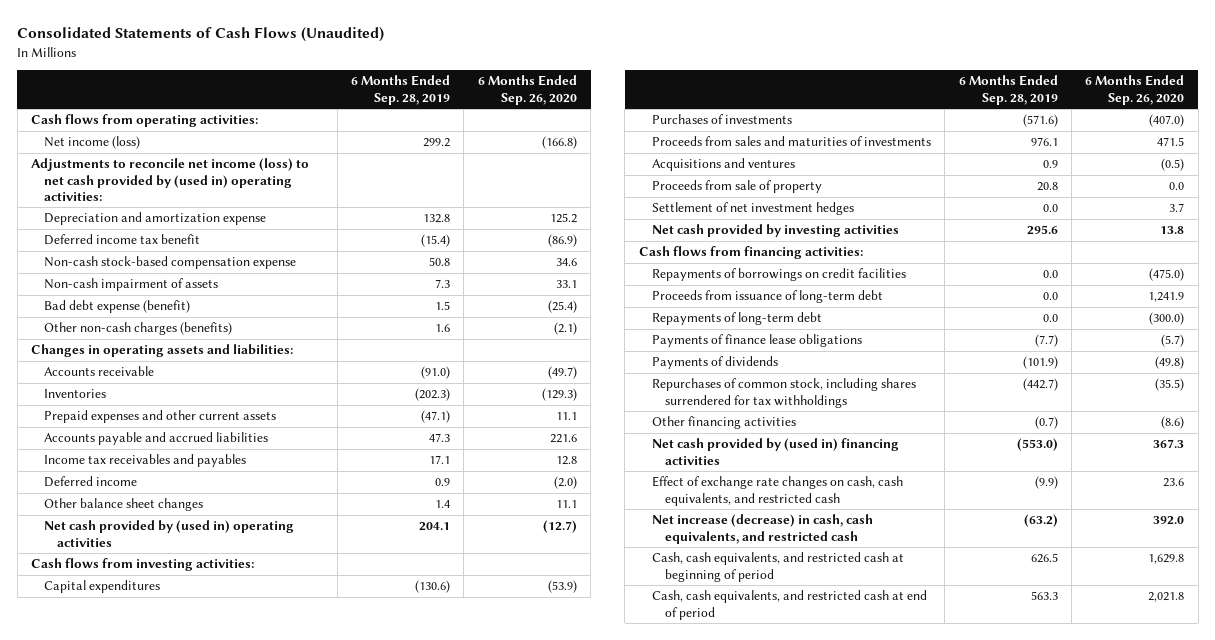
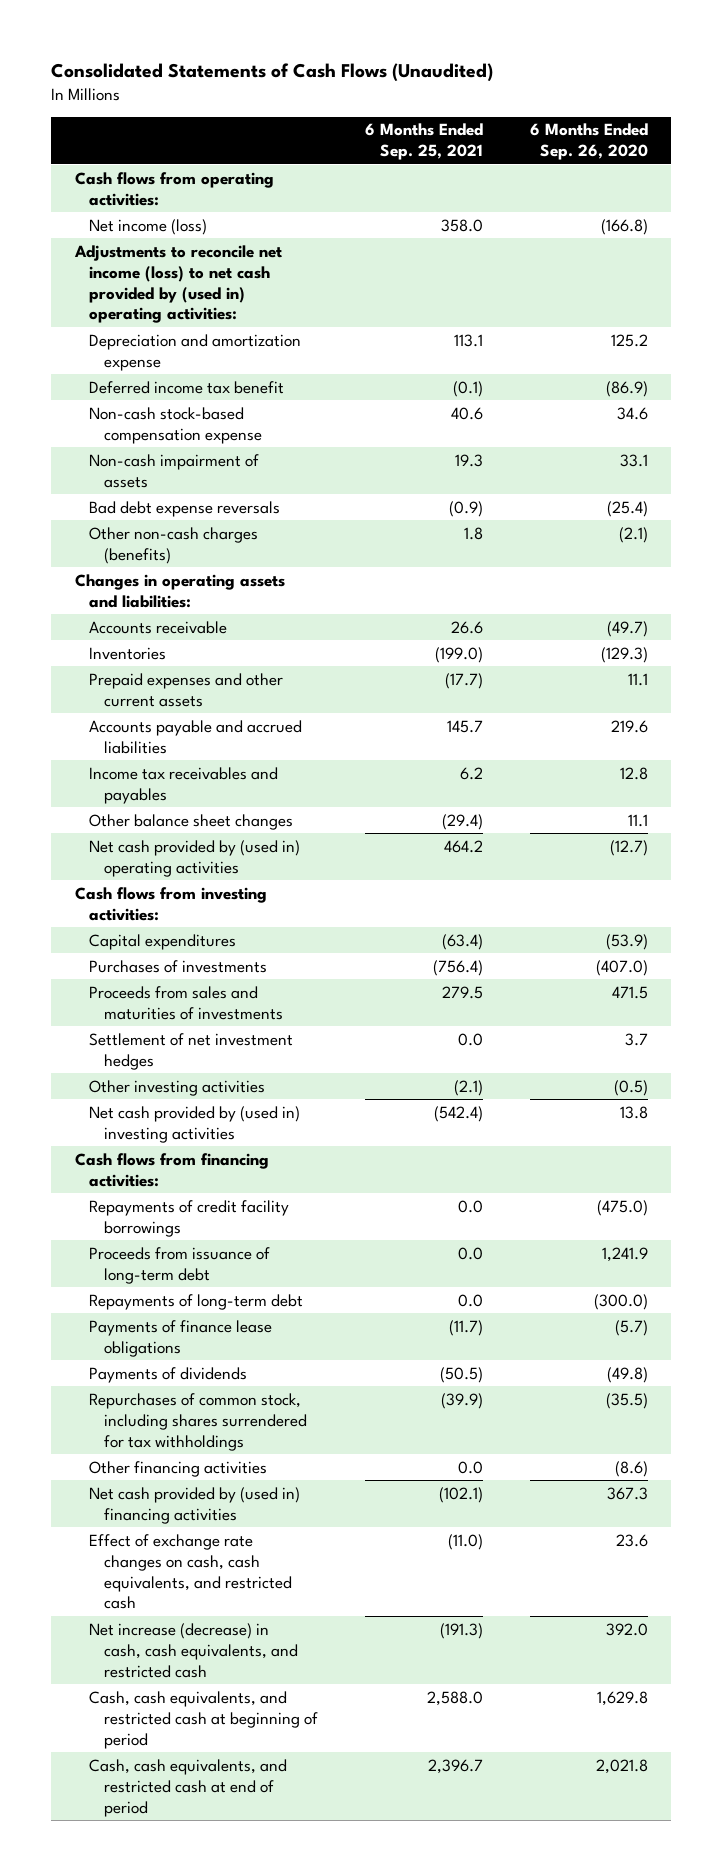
[350,75,450,105] 6 Months Ended Sep. 28, 2019 -> none
none -> [364,123,483,161] 6 Months Ended Sep. 25, 2021
[44,300,191,314] Bad debt expense (benefit) -> [89,500,281,517] Bad debt expense reversals
[549,434,577,444] 221.6 -> [610,719,648,733] 219.6
[44,476,138,488] Deferred income -> none
[651,158,795,172] Acquisitions and ventures -> none
[651,180,822,194] Proceeds from sale of property -> none
none -> [89,1079,266,1096] Other investing activities
[651,224,899,238] Net cash provided by investing activities -> [89,1105,301,1143] Net cash provided by (used in) investing activities
[651,268,906,282] Repayments of borrowings on credit facilities -> [89,1199,290,1237] Repayments of credit facility borrowings

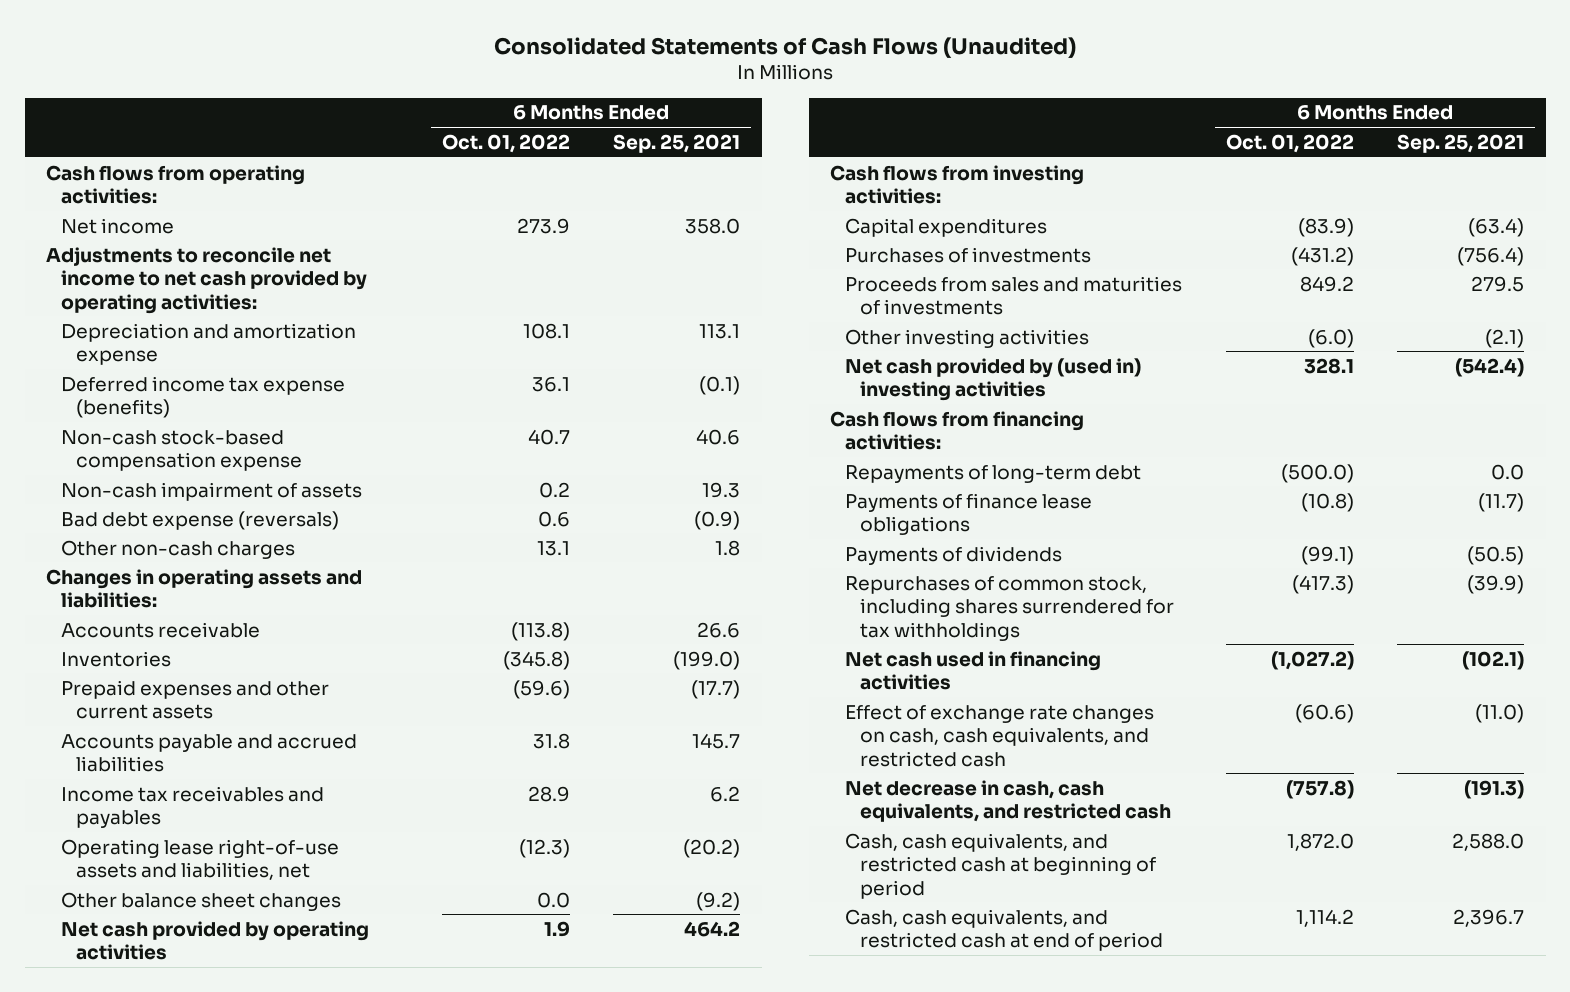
[529,123,648,161] 6 Months Ended Sep. 26, 2020 -> none
none -> [441,133,570,153] Oct. 01, 2022
[89,218,208,235] Net income (loss) -> [61,217,175,234] Net income
[73,244,282,324] Adjustments to reconcile net income (loss) to net cash provided by (used in) operating activities: -> [46,246,368,314] Adjustments to reconcile net income to net cash provided by operating activities:
[89,380,285,394] Deferred income tax benefit -> [61,375,346,419] Deferred income tax expense (benefits)
[89,500,281,517] Bad debt expense reversals -> [61,510,340,530] Bad debt expense (reversals)
[89,526,259,564] Other non-cash charges (benefits) -> [61,539,296,559] Other non-cash charges
none -> [61,838,340,881] Operating lease right-of-use assets and liabilities, net
[441,813,483,830] (29.4) -> [695,891,740,911] (9.2)
[89,839,301,877] Net cash provided by (used in) operating activities -> [61,920,370,961] Net cash provided by operating activities
[89,1032,294,1070] Settlement of net investment hedges -> none
[89,1199,290,1237] Repayments of credit facility borrowings -> none
[89,1246,271,1284] Proceeds from issuance of long-term debt -> none
[89,1460,268,1477] Other financing activities -> none
[89,1486,301,1524] Net cash provided by (used in) financing activities -> [845,650,1102,691] Net cash used in financing activities
[89,1622,298,1678] Net increase (decrease) in cash, cash equivalents, and restricted cash -> [845,779,1172,823] Net decrease in cash, cash equivalents, and restricted cash

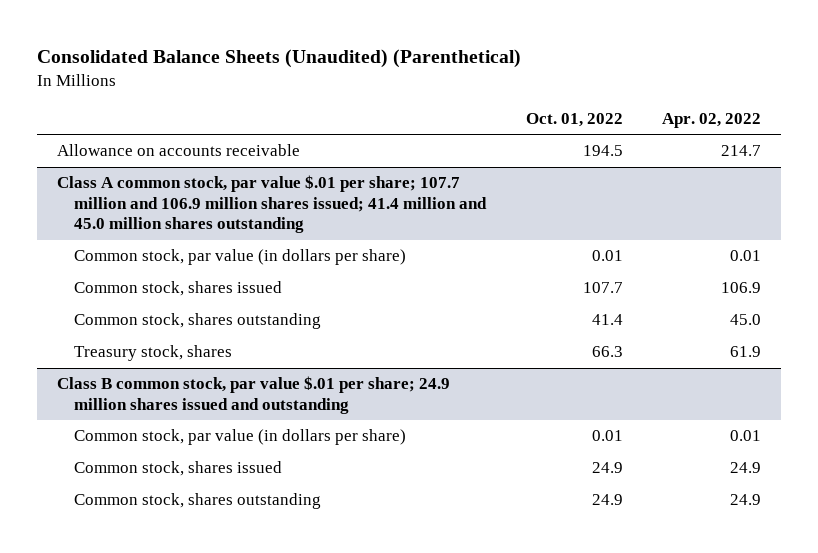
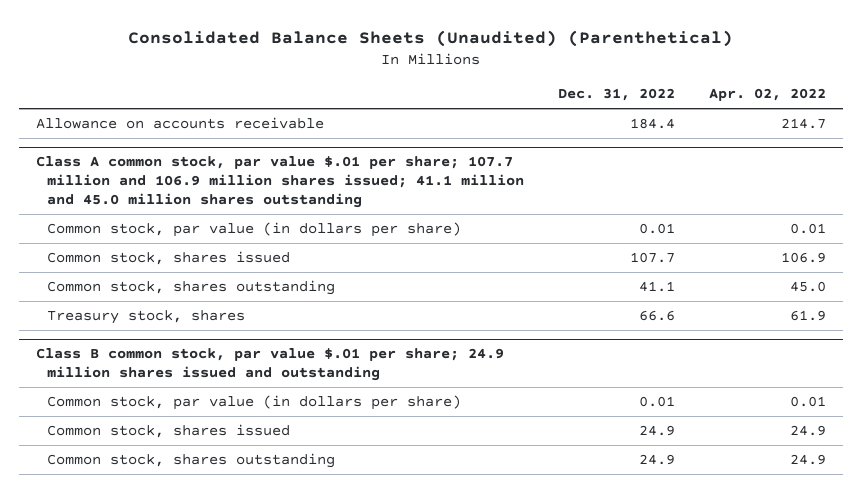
[525,113,623,128] Oct. 01, 2022 -> none
none -> [558,88,676,102] Dec. 31, 2022
[56,175,487,234] Class A common stock, par value $.01 per share; 107.7 million and 106.9 million shares issued; 41.4 million and 45.0 million shares outstanding -> [36,156,525,208] Class A common stock, par value $.01 per share; 107.7 million and 106.9 million shares issued; 41.1 million and 45.0 million shares outstanding

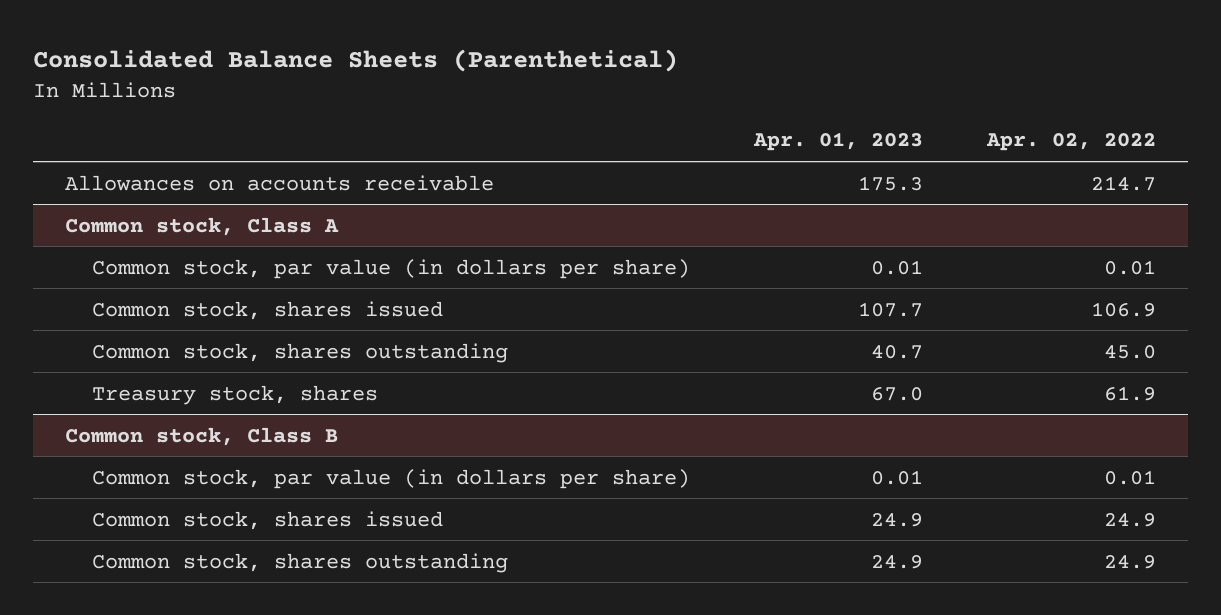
[128,30,734,48] Consolidated Balance Sheets (Unaudited) (Parenthetical) -> [32,48,678,72] Consolidated Balance Sheets (Parenthetical)
[558,88,676,102] Dec. 31, 2022 -> none
none -> [752,132,923,152] Apr. 01, 2023
[36,117,325,130] Allowance on accounts receivable -> [64,174,494,191] Allowances on accounts receivable
[36,156,525,208] Class A common stock, par value $.01 per share; 107.7 million and 106.9 million shares issued; 41.1 million and 45.0 million shares outstanding -> [64,216,339,236] Common stock, Class A
[36,348,505,381] Class B common stock, par value $.01 per share; 24.9 million shares issued and outstanding -> [64,426,338,446] Common stock, Class B

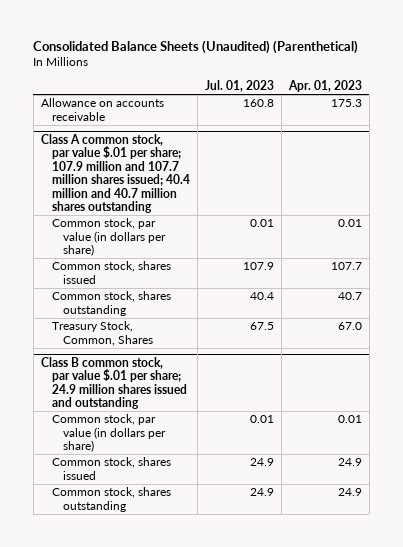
[32,48,678,72] Consolidated Balance Sheets (Parenthetical) -> [33,39,359,54] Consolidated Balance Sheets (Unaudited) (Parenthetical)
[985,133,1156,152] Apr. 02, 2022 -> none
none -> [204,79,274,92] Jul. 01, 2023
[64,174,494,191] Allowances on accounts receivable -> [40,98,164,121] Allowance on accounts receivable
[64,216,339,236] Common stock, Class A -> [40,134,190,214] Class A common stock, par value $.01 per share; 107.9 million and 107.7 million shares issued; 40.4 million and 40.7 million shares outstanding
[91,384,378,405] Treasury stock, shares -> [51,321,153,346] Treasury Stock, Common, Shares
[64,426,338,446] Common stock, Class B -> [40,357,187,410] Class B common stock, par value $.01 per share; 24.9 million shares issued and outstanding

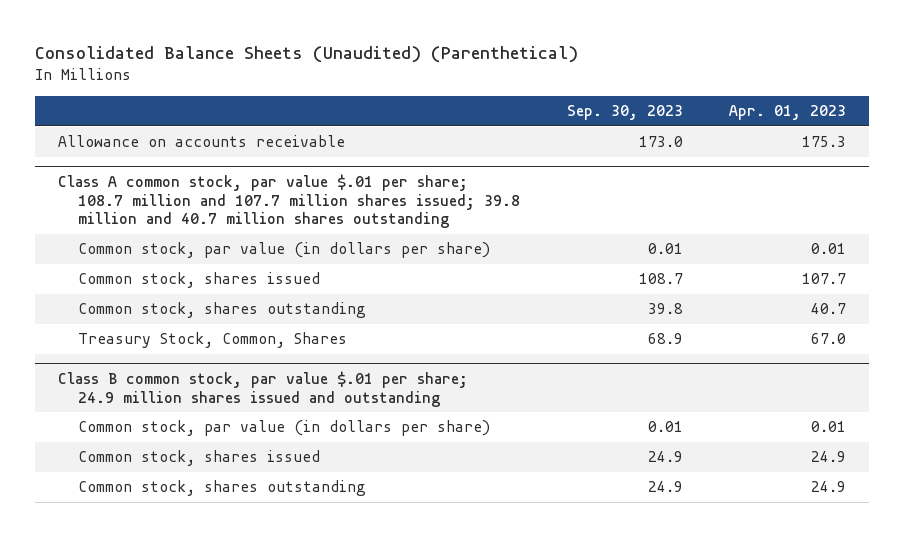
[204,79,274,92] Jul. 01, 2023 -> none
none -> [566,105,683,121] Sep. 30, 2023
[40,134,190,214] Class A common stock, par value $.01 per share; 107.9 million and 107.7 million shares issued; 40.4 million and 40.7 million shares outstanding -> [57,173,521,229] Class A common stock, par value $.01 per share; 108.7 million and 107.7 million shares issued; 39.8 million and 40.7 million shares outstanding

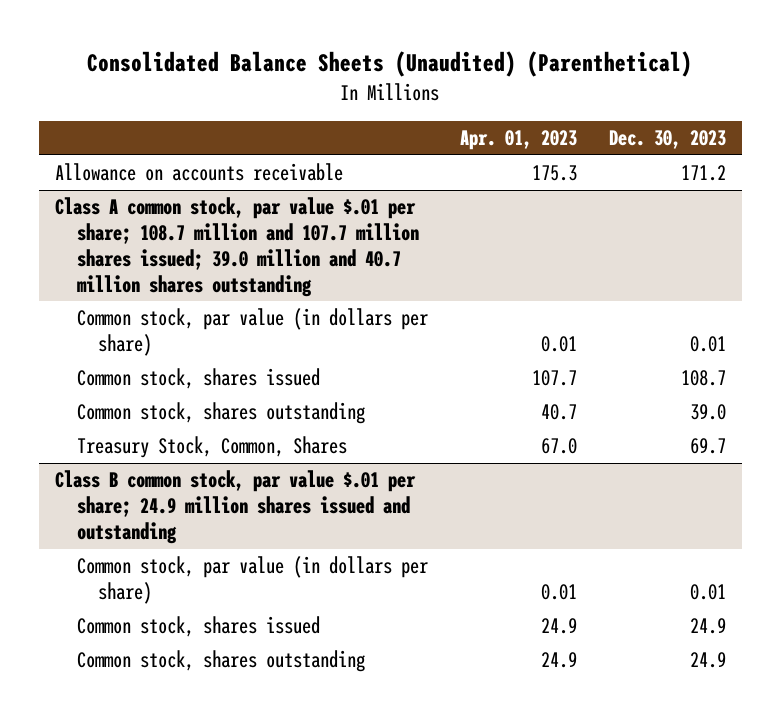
[566,105,683,121] Sep. 30, 2023 -> none
none -> [608,129,726,149] Dec. 30, 2023
[57,173,521,229] Class A common stock, par value $.01 per share; 108.7 million and 107.7 million shares issued; 39.8 million and 40.7 million shares outstanding -> [54,197,419,297] Class A common stock, par value $.01 per share; 108.7 million and 107.7 million shares issued; 39.0 million and 40.7 million shares outstanding

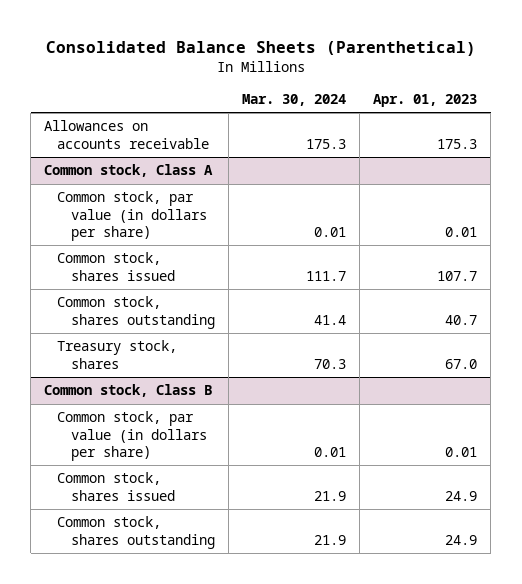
[87,51,693,78] Consolidated Balance Sheets (Unaudited) (Parenthetical) -> [45,40,476,56] Consolidated Balance Sheets (Parenthetical)
[608,129,726,149] Dec. 30, 2023 -> none
none -> [241,93,346,106] Mar. 30, 2024
[54,163,343,182] Allowance on accounts receivable -> [44,120,210,149] Allowances on accounts receivable
[54,197,419,297] Class A common stock, par value $.01 per share; 108.7 million and 107.7 million shares issued; 39.0 million and 40.7 million shares outstanding -> [44,164,214,178] Common stock, Class A
[76,436,347,459] Treasury Stock, Common, Shares -> [57,340,178,369] Treasury stock, shares
[54,470,416,544] Class B common stock, par value $.01 per share; 24.9 million shares issued and outstanding -> [44,384,213,398] Common stock, Class B

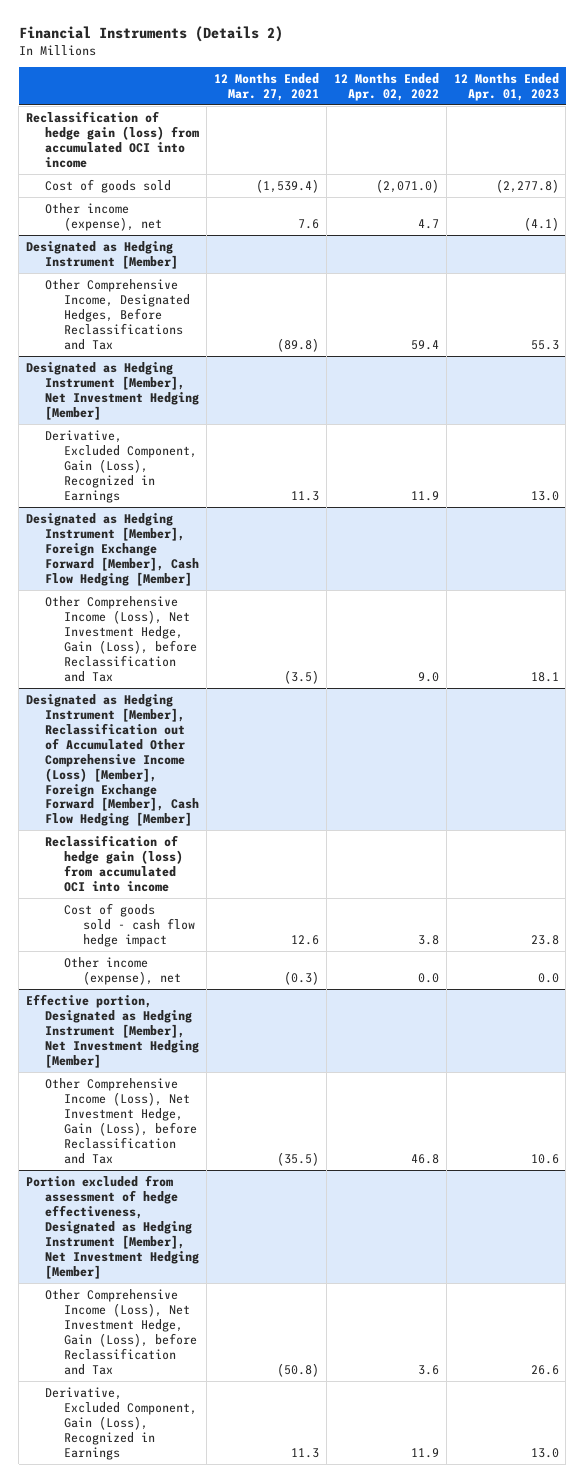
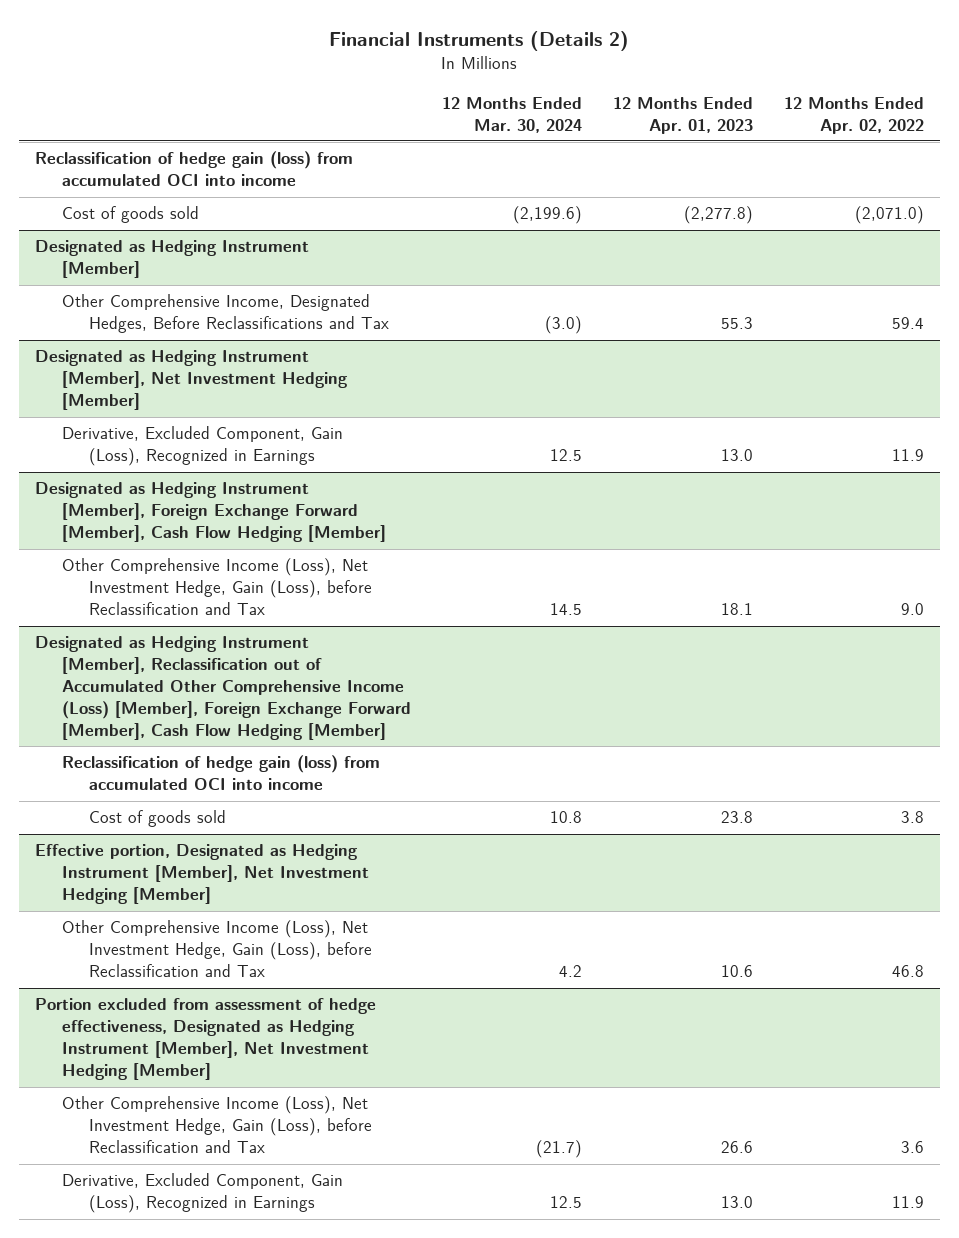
[213,72,319,101] 12 Months Ended Mar. 27, 2021 -> none
none -> [442,96,583,133] 12 Months Ended Mar. 30, 2024
[45,202,163,231] Other income (expense), net -> none
[64,956,182,985] Other income (expense), net -> none
[64,902,196,947] Cost of goods sold - cash flow hedge impact -> [89,810,227,828] Cost of goods sold

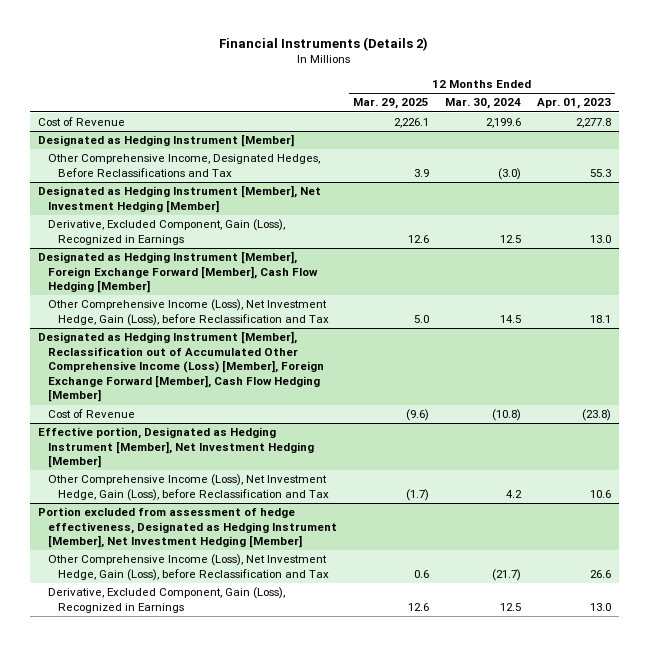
[784,96,925,134] 12 Months Ended Apr. 02, 2022 -> none
none -> [352,98,429,110] Mar. 29, 2025
[34,151,353,187] Reclassification of hedge gain (loss) from accumulated OCI into income -> none
[61,206,199,224] Cost of goods sold -> [37,117,125,127] Cost of Revenue
[513,206,583,225] (2,199.6) -> [485,118,521,129] 2,199.6
[684,206,754,225] (2,277.8) -> [575,118,611,129] 2,277.8
[61,755,380,791] Reclassification of hedge gain (loss) from accumulated OCI into income -> none
[89,810,227,828] Cost of goods sold -> [47,409,135,419] Cost of Revenue
[550,811,583,824] 10.8 -> [491,409,521,422] (10.8)
[721,811,754,824] 23.8 -> [581,409,611,422] (23.8)

